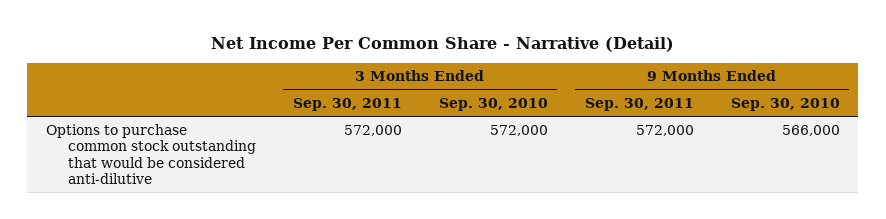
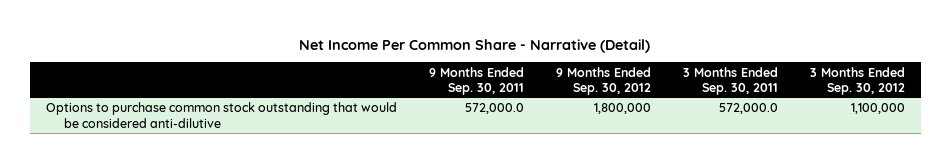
[438,97,548,111] Sep. 30, 2010 -> none
[730,97,840,111] Sep. 30, 2010 -> none
none -> [555,66,651,96] 9 Months Ended Sep. 30, 2012
none -> [809,66,905,96] 3 Months Ended Sep. 30, 2012
[343,125,402,137] 572,000 -> [718,103,778,115] 572,000.0
[635,125,694,137] 572,000 -> [465,103,525,115] 572,000.0

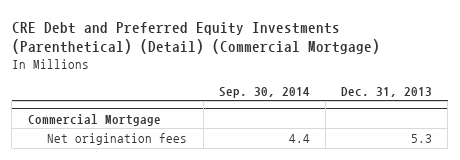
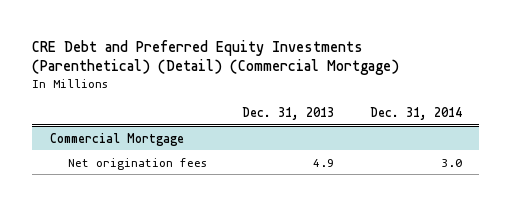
[218,86,310,98] Sep. 30, 2014 -> none
none -> [369,106,462,120] Dec. 31, 2014
[411,133,433,143] 5.3 -> [313,158,335,167] 4.9

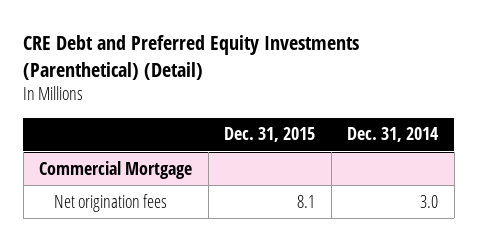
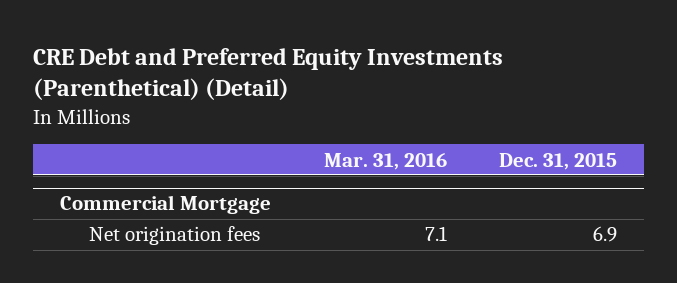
[347,127,440,143] Dec. 31, 2014 -> none
none -> [323,152,447,170] Mar. 31, 2016
[297,194,316,208] 8.1 -> [593,226,618,243] 6.9

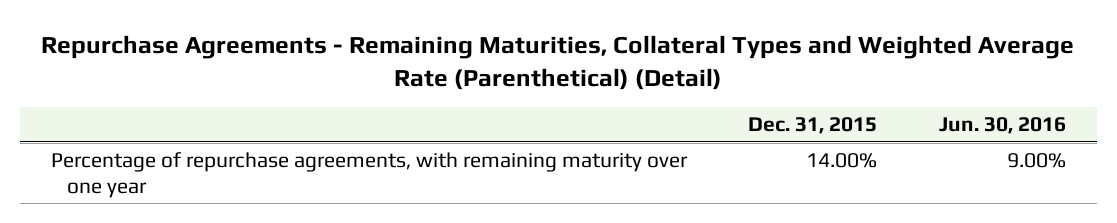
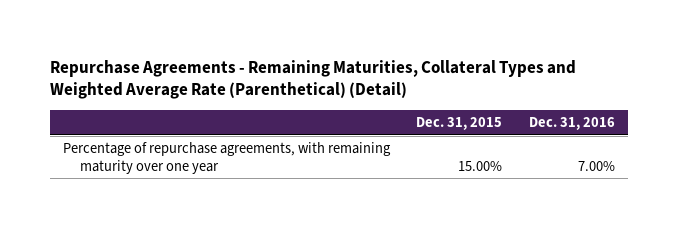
[939,117,1067,135] Jun. 30, 2016 -> none
none -> [528,117,615,131] Dec. 31, 2016
[806,153,878,169] 14.00% -> [458,160,503,171] 15.00%

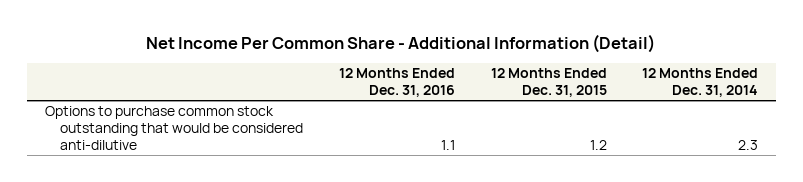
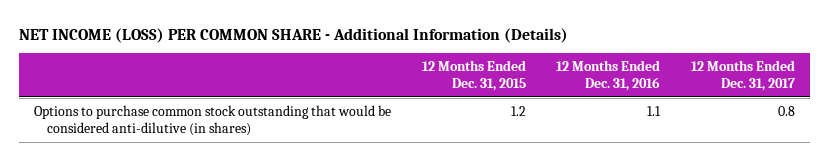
[146,33,656,53] Net Income Per Common Share - Additional Information (Detail) -> [18,27,568,43] NET INCOME (LOSS) PER COMMON SHARE - Additional Information (Details)
[642,68,759,98] 12 Months Ended Dec. 31, 2014 -> none
none -> [691,60,796,91] 12 Months Ended Dec. 31, 2017
[44,106,303,150] Options to purchase common stock outstanding that would be considered anti-dilutive -> [33,105,391,136] Options to purchase common stock outstanding that would be considered anti-dilutive (in shares)

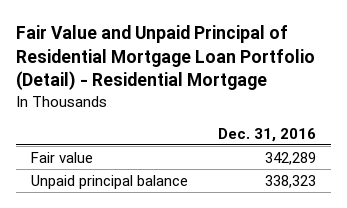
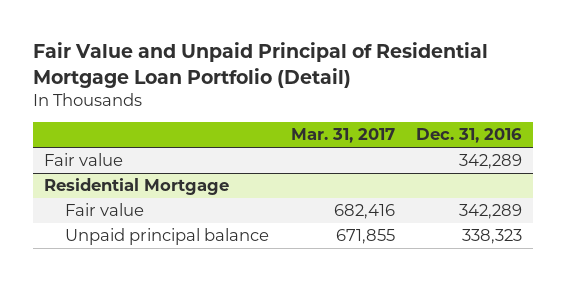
[15,25,315,91] Fair Value and Unpaid Principal of Residential Mortgage Loan Portfolio (Detail) - Residential Mortgage -> [32,42,488,88] Fair Value and Unpaid Principal of Residential Mortgage Loan Portfolio (Detail)
none -> [290,128,395,144] Mar. 31, 2017
none -> [43,178,229,196] Residential Mortgage
none -> [65,203,145,217] Fair value

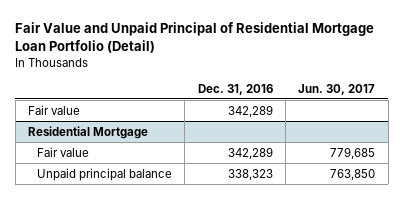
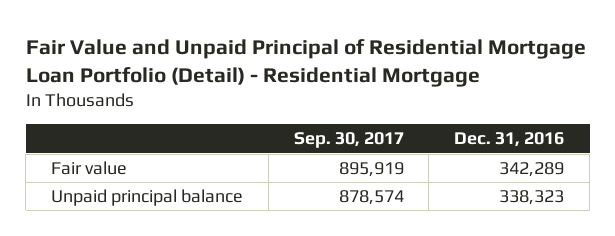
[15,22,375,54] Fair Value and Unpaid Principal of Residential Mortgage Loan Portfolio (Detail) -> [25,38,586,87] Fair Value and Unpaid Principal of Residential Mortgage Loan Portfolio (Detail) - Residential Mortgage
[298,83,376,95] Jun. 30, 2017 -> none
none -> [293,132,404,149] Sep. 30, 2017
[28,125,149,139] Residential Mortgage -> none
[37,146,90,157] Fair value -> none

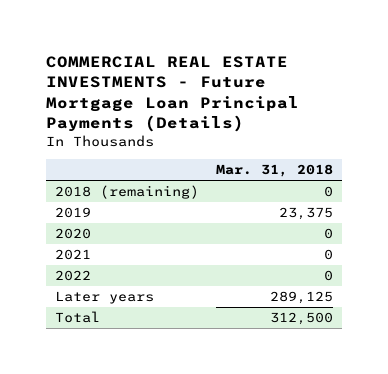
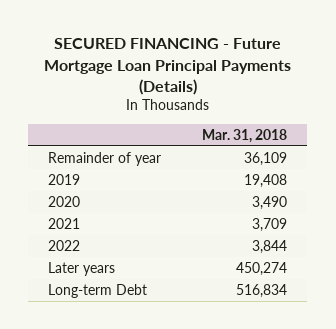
[46,55,300,133] COMMERCIAL REAL ESTATE INVESTMENTS - Future Mortgage Loan Principal Payments (Details) -> [43,38,291,95] SECURED FINANCING - Future Mortgage Loan Principal Payments (Details)
[54,185,199,200] 2018 (remaining) -> none
[54,311,100,324] Total -> none
none -> [48,151,162,166] Remainder of year
[279,207,334,221] 23,375 -> [244,173,288,188] 19,408
[324,228,334,240] 0 -> [252,195,288,210] 3,490
[324,249,334,261] 0 -> [252,217,288,232] 3,709
[324,270,334,282] 0 -> [252,239,288,254] 3,844
[270,291,334,305] 289,125 -> [236,261,288,276] 450,274
none -> [48,283,148,298] Long-term Debt

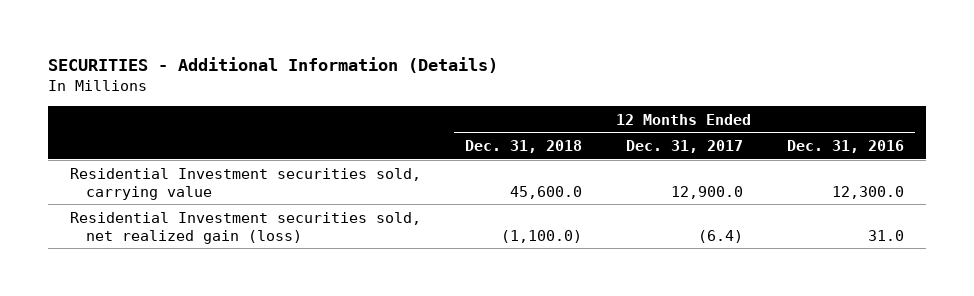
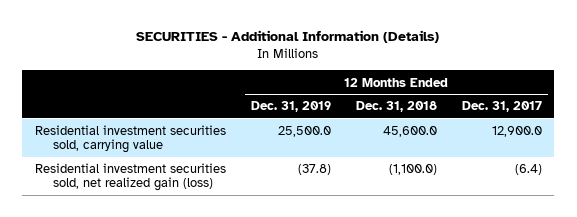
[786,140,904,154] Dec. 31, 2016 -> none
none -> [250,101,331,113] Dec. 31, 2019
[69,167,421,200] Residential Investment securities sold, carrying value -> [34,125,226,154] Residential investment securities sold, carrying value
[69,211,421,244] Residential Investment securities sold, net realized gain (loss) -> [34,163,226,192] Residential investment securities sold, net realized gain (loss)

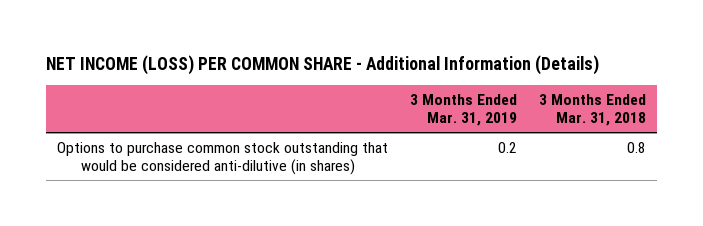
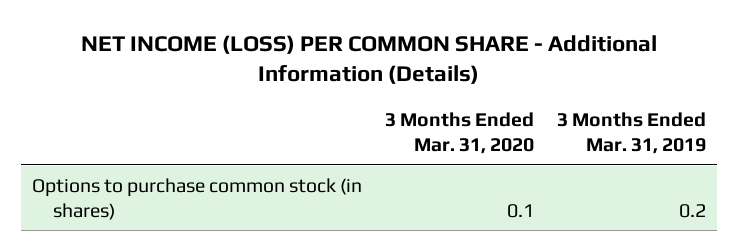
[538,94,646,127] 3 Months Ended Mar. 31, 2018 -> none
none -> [385,112,535,155] 3 Months Ended Mar. 31, 2020
[56,141,388,176] Options to purchase common stock outstanding that would be considered anti-dilutive (in shares) -> [32,177,363,220] Options to purchase common stock (in shares)

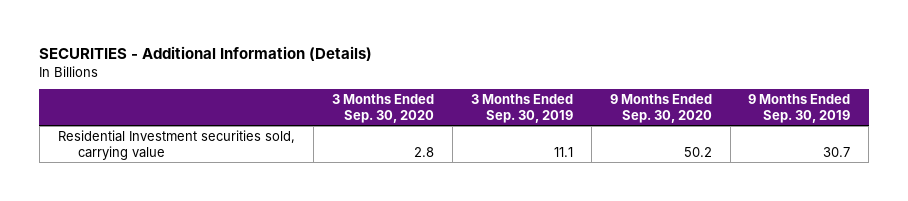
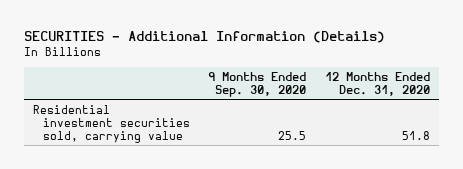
[331,93,434,124] 3 Months Ended Sep. 30, 2020 -> none
[470,93,573,124] 3 Months Ended Sep. 30, 2019 -> none
[748,93,851,124] 9 Months Ended Sep. 30, 2019 -> none
none -> [324,72,430,96] 12 Months Ended Dec. 31, 2020
[57,129,295,160] Residential Investment securities sold, carrying value -> [33,104,190,143] Residential investment securities sold, carrying value
[683,146,712,157] 50.2 -> [278,130,307,140] 25.5

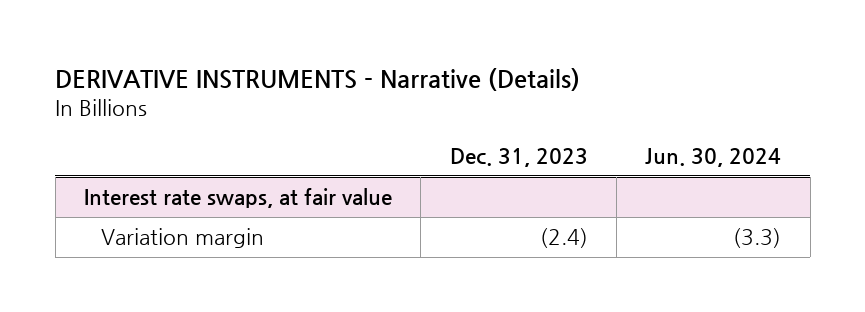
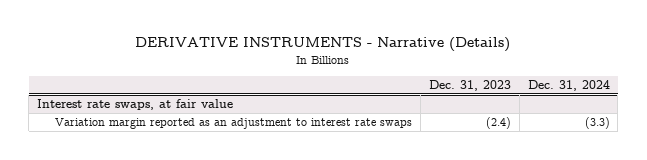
[645,147,782,167] Jun. 30, 2024 -> none
none -> [527,79,610,91] Dec. 31, 2024
[100,228,264,249] Variation margin -> [54,118,412,130] Variation margin reported as an adjustment to interest rate swaps

